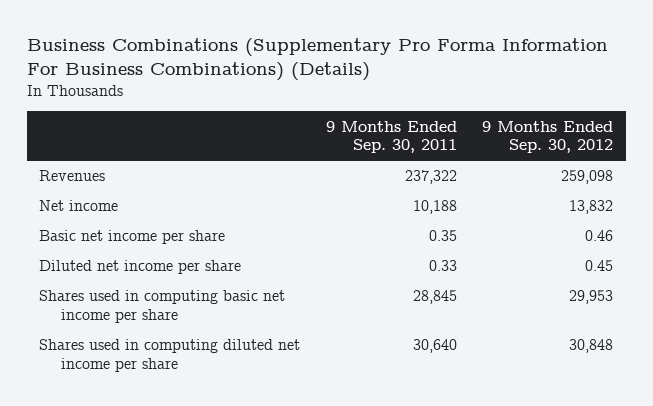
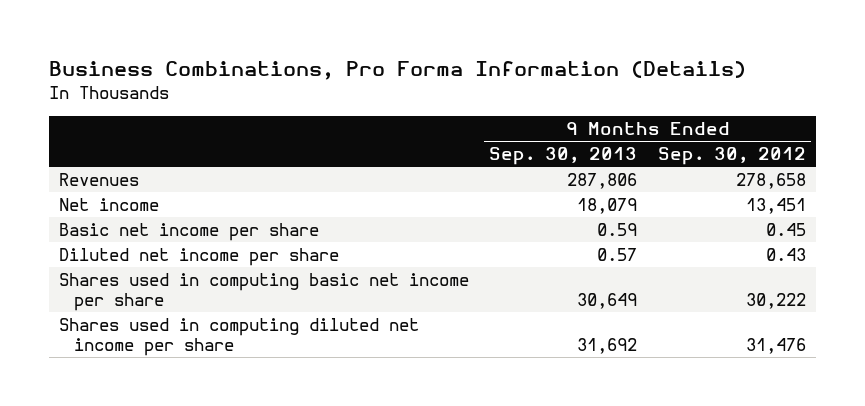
[26,37,608,81] Business Combinations (Supplementary Pro Forma Information For Business Combinations) (Details) -> [49,60,747,80] Business Combinations, Pro Forma Information (Details)
[325,120,457,154] 9 Months Ended Sep. 30, 2011 -> none
none -> [489,147,638,166] Sep. 30, 2013
[561,170,614,185] 259,098 -> [735,173,806,190] 278,658
[569,200,614,215] 13,832 -> [745,198,806,215] 13,451
[585,230,614,242] 0.46 -> [765,223,806,237] 0.45
[585,260,614,272] 0.45 -> [765,248,806,262] 0.43
[569,290,614,305] 29,953 -> [745,293,806,310] 30,222
[569,339,614,354] 30,848 -> [745,338,806,355] 31,476

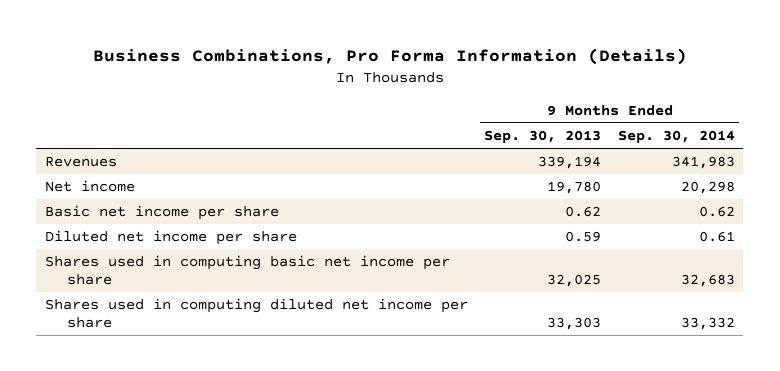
[657,147,806,166] Sep. 30, 2012 -> none
none -> [618,130,736,144] Sep. 30, 2014
[567,173,638,190] 287,806 -> [538,156,602,170] 339,194
[577,198,638,215] 18,079 -> [547,181,602,195] 19,780
[597,223,638,237] 0.59 -> [565,206,602,218] 0.62
[597,248,638,262] 0.57 -> [565,231,602,243] 0.59
[577,293,638,310] 30,649 -> [547,274,602,288] 32,025
[577,338,638,355] 31,692 -> [547,317,602,331] 33,303

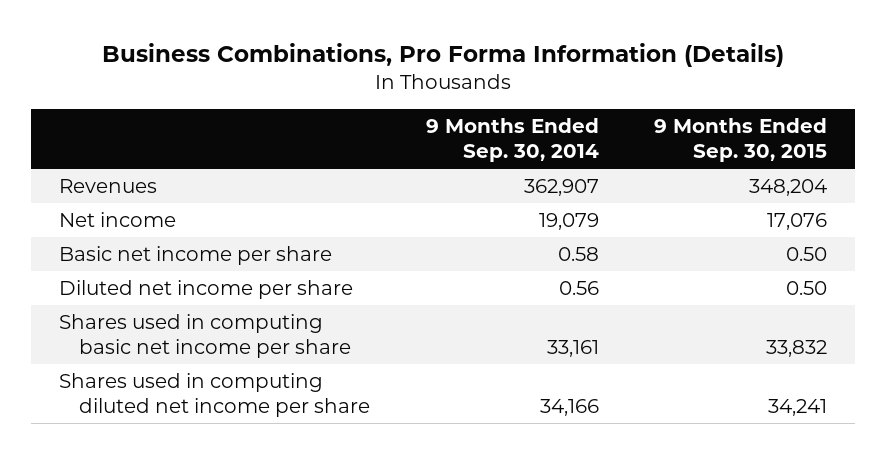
[484,130,602,144] Sep. 30, 2013 -> none
none -> [654,118,828,163] 9 Months Ended Sep. 30, 2015
[672,156,736,170] 341,983 -> [523,179,599,197] 362,907
[681,181,736,195] 20,298 -> [538,213,599,231] 19,079
[699,206,736,218] 0.62 -> [557,247,599,262] 0.58
[699,231,736,243] 0.61 -> [558,281,599,296] 0.56
[681,274,736,288] 32,683 -> [546,340,599,358] 33,161
[681,317,736,331] 33,332 -> [539,399,599,417] 34,166

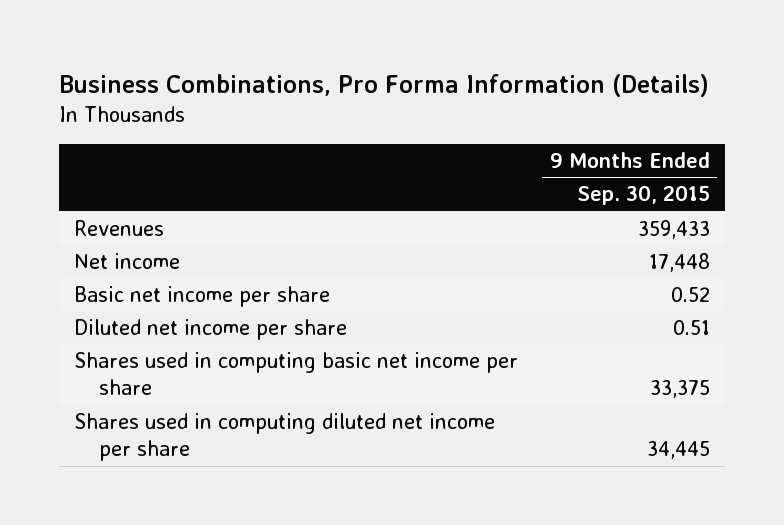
[425,118,599,163] 9 Months Ended Sep. 30, 2014 -> none
[749,179,828,197] 348,204 -> [637,220,710,240] 359,433
[767,213,828,231] 17,076 -> [648,253,710,273] 17,448
[786,247,828,262] 0.50 -> [670,287,710,303] 0.52
[786,281,828,296] 0.50 -> [672,320,710,336] 0.51
[766,340,828,358] 33,832 -> [649,380,710,399] 33,375
[768,399,828,417] 34,241 -> [646,441,710,460] 34,445

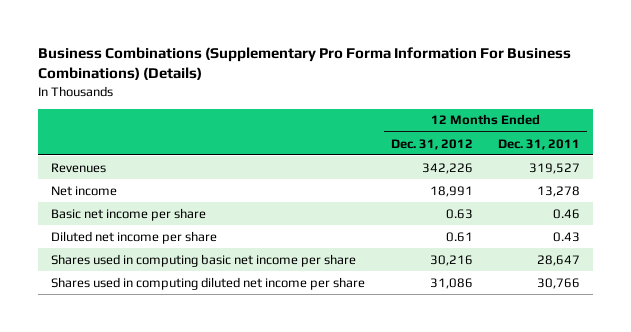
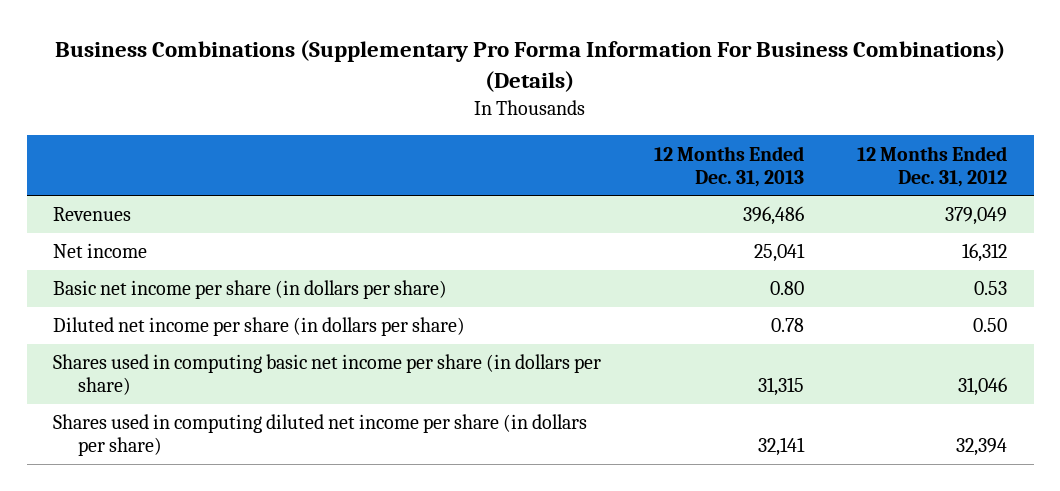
[498,138,581,150] Dec. 31, 2011 -> none
none -> [654,145,805,187] 12 Months Ended Dec. 31, 2013
[421,162,473,174] 342,226 -> [945,207,1008,226] 379,049
[429,185,473,197] 18,991 -> [962,243,1008,263] 16,312
[51,207,207,221] Basic net income per share -> [53,280,448,300] Basic net income per share (in dollars per share)
[445,208,473,219] 0.63 -> [974,281,1008,296] 0.53
[51,230,218,244] Diluted net income per share -> [53,317,466,337] Diluted net income per share (in dollars per share)
[445,231,473,242] 0.61 -> [973,318,1008,333] 0.50
[51,253,357,267] Shares used in computing basic net income per share -> [53,354,602,396] Shares used in computing basic net income per share (in dollars per share)
[429,254,473,266] 30,216 -> [958,377,1008,397] 31,046
[51,276,366,290] Shares used in computing diluted net income per share -> [53,414,588,457] Shares used in computing diluted net income per share (in dollars per share)
[429,277,473,289] 31,086 -> [956,438,1008,457] 32,394

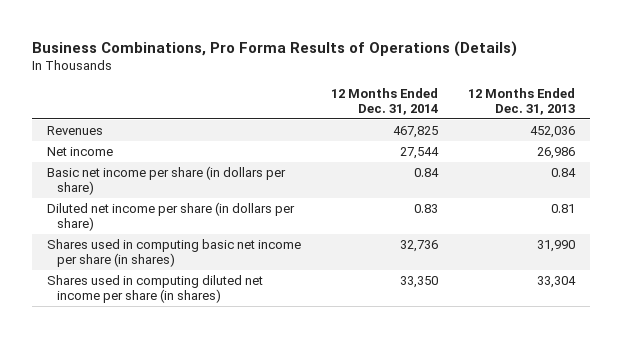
[55,40,1006,93] Business Combinations (Supplementary Pro Forma Information For Business Combinations) (Details) -> [32,40,518,57] Business Combinations, Pro Forma Results of Operations (Details)
[857,145,1008,187] 12 Months Ended Dec. 31, 2012 -> none
none -> [331,87,439,116] 12 Months Ended Dec. 31, 2014
[743,206,805,226] 396,486 -> [529,125,575,138] 452,036
[754,243,806,263] 25,041 -> [536,146,575,159] 26,986
[770,281,805,296] 0.80 -> [550,167,576,177] 0.84
[771,318,805,333] 0.78 -> [550,203,575,213] 0.81
[53,354,602,396] Shares used in computing basic net income per share (in dollars per share) -> [47,238,302,268] Shares used in computing basic net income per share (in shares)
[758,377,805,397] 31,315 -> [536,239,575,252] 31,990
[53,414,588,457] Shares used in computing diluted net income per share (in dollars per share) -> [47,274,264,304] Shares used in computing diluted net income per share (in shares)
[758,437,806,457] 32,141 -> [536,275,576,288] 33,304

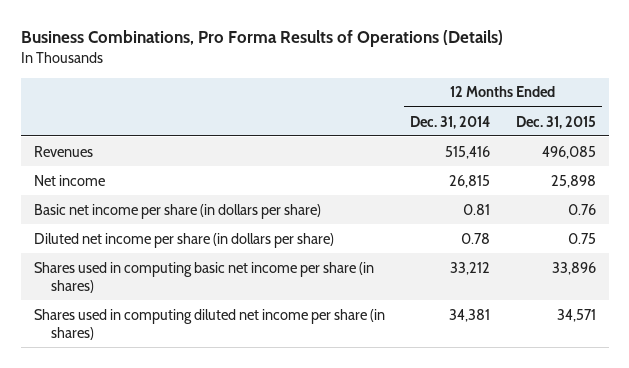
[467,87,575,116] 12 Months Ended Dec. 31, 2013 -> none
none -> [515,115,596,129] Dec. 31, 2015
[393,125,439,138] 467,825 -> [445,145,491,159] 515,416
[400,146,440,159] 27,544 -> [449,174,491,188] 26,815
[414,167,440,177] 0.84 -> [463,203,491,215] 0.81
[414,203,439,213] 0.83 -> [461,232,491,244] 0.78
[400,239,439,252] 32,736 -> [450,261,491,275] 33,212
[400,275,439,288] 33,350 -> [449,308,491,322] 34,381

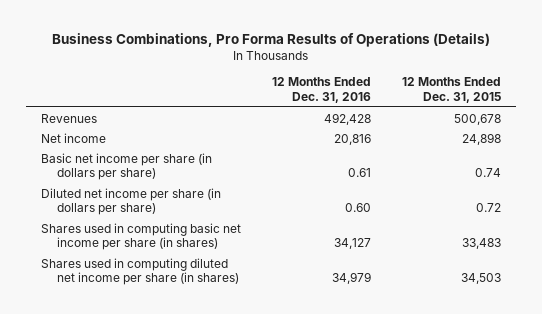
[410,115,491,129] Dec. 31, 2014 -> none
none -> [271,77,371,103] 12 Months Ended Dec. 31, 2016
[541,145,596,159] 496,085 -> [453,113,501,125] 500,678
[550,174,596,188] 25,898 -> [461,132,501,145] 24,898
[567,203,596,215] 0.76 -> [474,168,501,178] 0.74
[567,232,596,244] 0.75 -> [475,203,501,213] 0.72
[551,261,596,275] 33,896 -> [461,238,501,250] 33,483
[556,308,596,322] 34,571 -> [460,273,501,285] 34,503

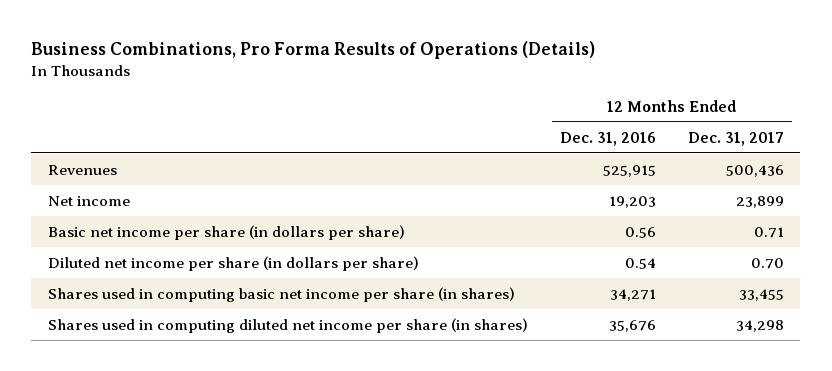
[401,77,501,103] 12 Months Ended Dec. 31, 2015 -> none
none -> [688,131,785,146] Dec. 31, 2017
[323,112,371,125] 492,428 -> [602,164,656,177] 525,915
[333,133,371,145] 20,816 -> [608,195,656,208] 19,203
[347,168,371,178] 0.61 -> [624,226,656,238] 0.56
[344,203,371,213] 0.60 -> [624,257,656,269] 0.54
[333,238,371,250] 34,127 -> [609,288,656,301] 34,271
[331,272,371,285] 34,979 -> [608,319,656,332] 35,676

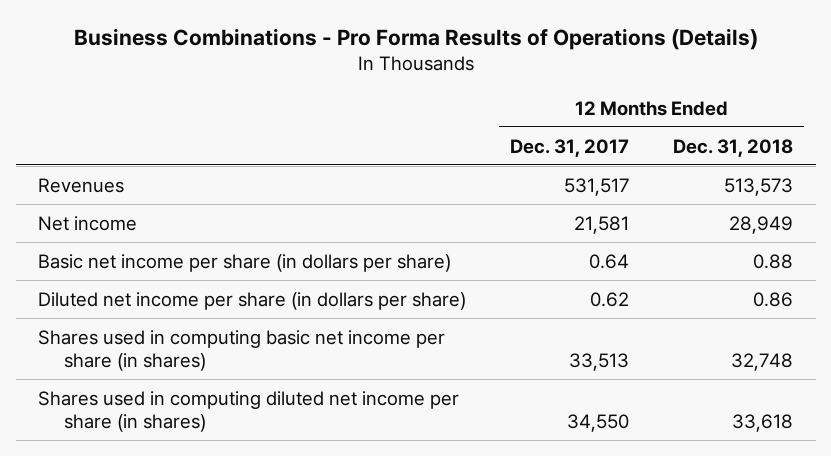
[31,41,596,60] Business Combinations, Pro Forma Results of Operations (Details) -> [73,27,758,50] Business Combinations - Pro Forma Results of Operations (Details)
[559,131,656,146] Dec. 31, 2016 -> none
none -> [673,138,794,157] Dec. 31, 2018
[726,164,785,177] 500,436 -> [564,177,630,196] 531,517
[736,195,785,208] 23,899 -> [574,215,630,234] 21,581
[754,226,785,238] 0.71 -> [589,253,630,269] 0.64
[751,257,785,269] 0.70 -> [590,291,630,307] 0.62
[739,288,785,301] 33,455 -> [569,353,630,372] 33,513
[736,319,785,332] 34,298 -> [567,414,630,433] 34,550

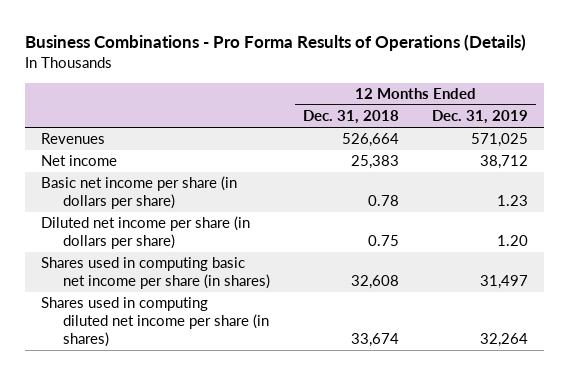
[510,138,630,157] Dec. 31, 2017 -> none
none -> [431,110,528,125] Dec. 31, 2019
[724,177,794,196] 513,573 -> [342,133,400,148] 526,664
[729,215,794,234] 28,949 -> [351,155,400,170] 25,383
[753,253,794,269] 0.88 -> [368,195,400,207] 0.78
[753,291,794,307] 0.86 -> [368,235,400,247] 0.75
[731,353,794,372] 32,748 -> [351,275,400,290] 32,608
[732,414,794,433] 33,618 -> [351,333,400,348] 33,674

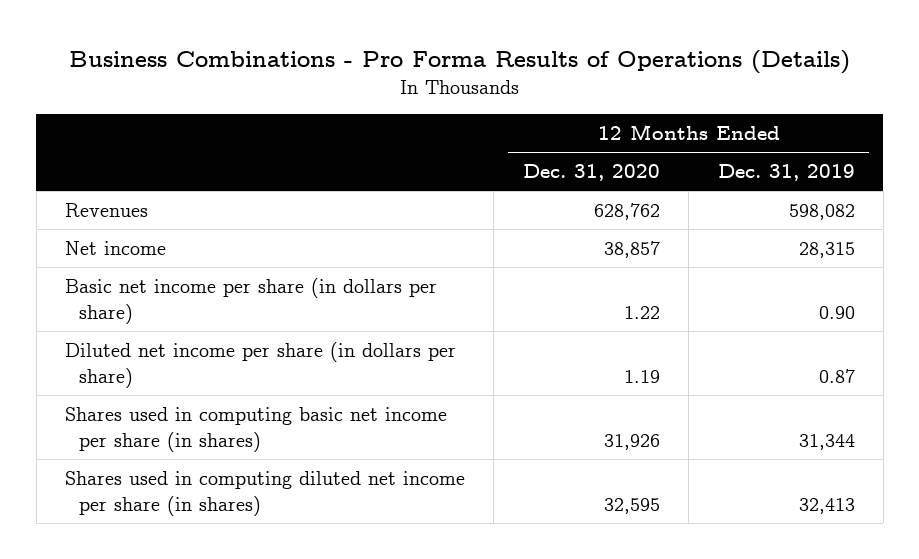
[303,110,400,125] Dec. 31, 2018 -> none
none -> [522,164,660,182] Dec. 31, 2020
[470,133,528,148] 571,025 -> [788,203,855,220] 598,082
[479,155,528,170] 38,712 -> [798,241,855,258] 28,315
[496,195,528,207] 1.23 -> [818,305,855,319] 0.90
[496,235,528,247] 1.20 -> [818,368,855,383] 0.87
[479,275,528,290] 31,497 -> [798,433,855,450] 31,344
[479,333,528,348] 32,264 -> [798,497,855,514] 32,413

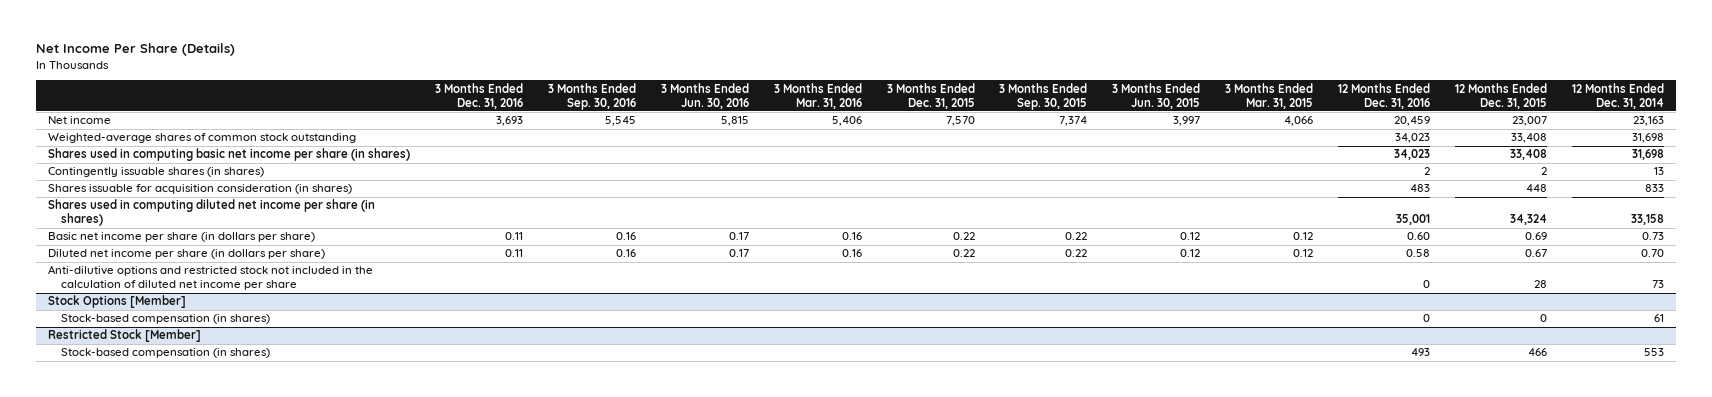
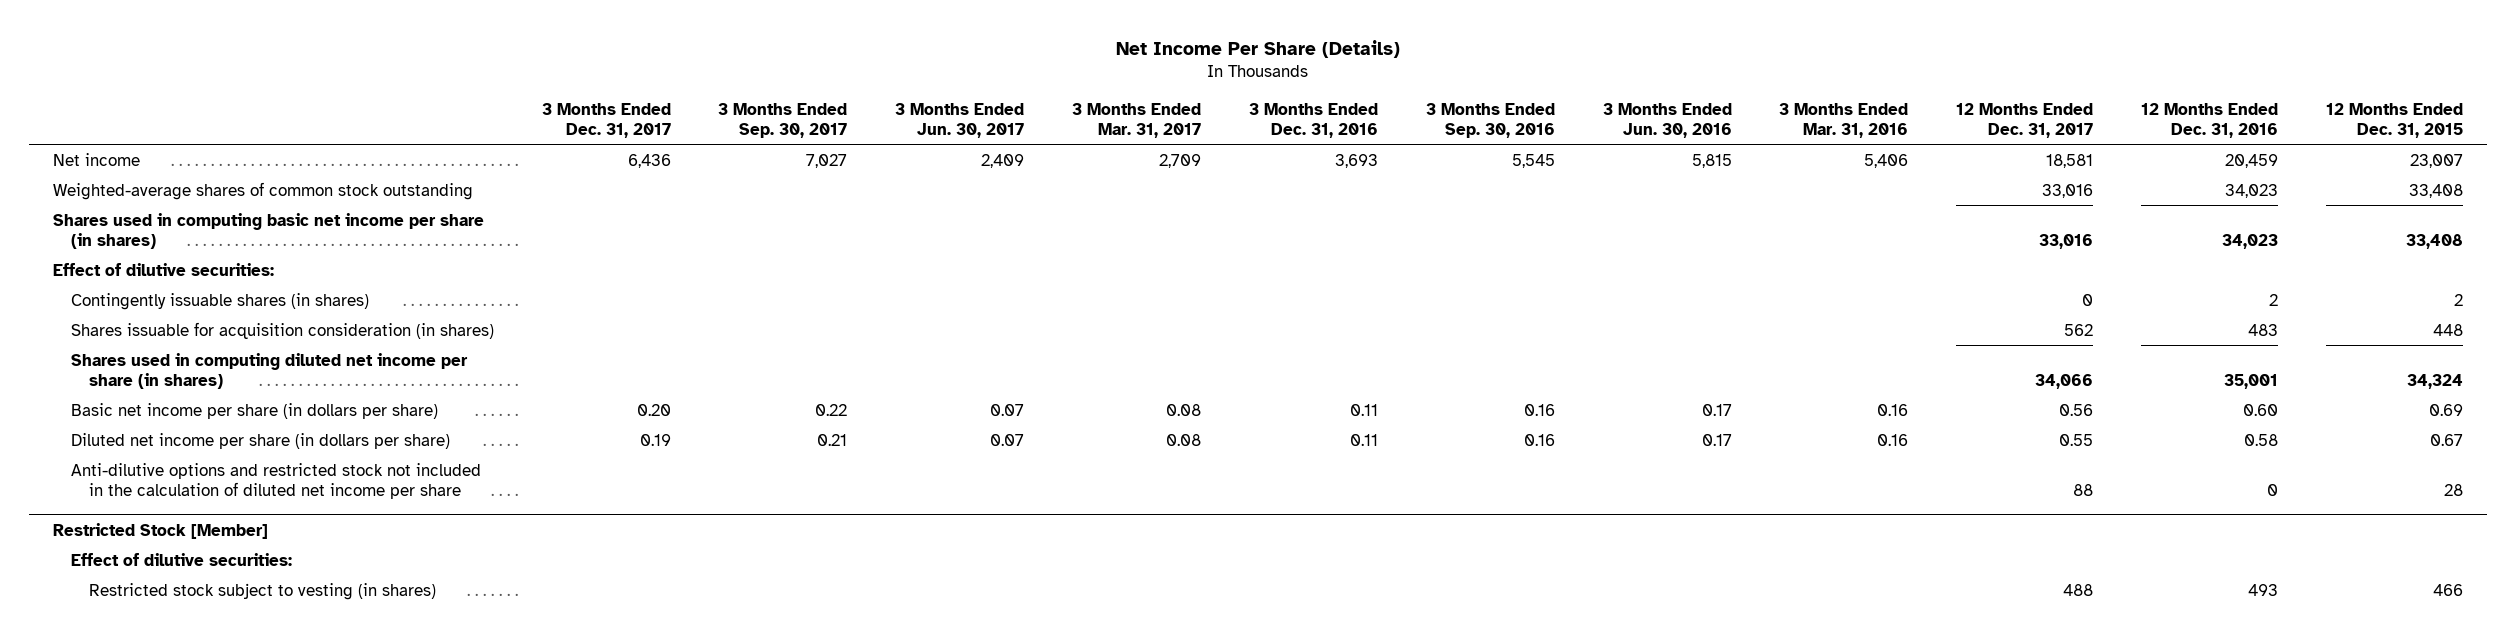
[886,82,975,109] 3 Months Ended Dec. 31, 2015 -> none
[999,82,1088,110] 3 Months Ended Sep. 30, 2015 -> none
[1112,82,1201,109] 3 Months Ended Jun. 30, 2015 -> none
[1225,82,1314,109] 3 Months Ended Mar. 31, 2015 -> none
[1571,82,1664,109] 12 Months Ended Dec. 31, 2014 -> none
none -> [541,102,671,138] 3 Months Ended Dec. 31, 2017
none -> [718,102,848,138] 3 Months Ended Sep. 30, 2017
none -> [895,102,1025,138] 3 Months Ended Jun. 30, 2017
none -> [1072,102,1202,138] 3 Months Ended Mar. 31, 2017
none -> [1956,102,2094,138] 12 Months Ended Dec. 31, 2017
none -> [53,262,275,276] Effect of dilutive securities:
[48,295,187,309] Stock Options [Member] -> none
[61,314,271,325] Stock-based compensation (in shares) -> none
none -> [70,552,292,566] Effect of dilutive securities:
[61,348,271,359] Stock-based compensation (in shares) -> [88,582,436,600] Restricted stock subject to vesting (in shares)

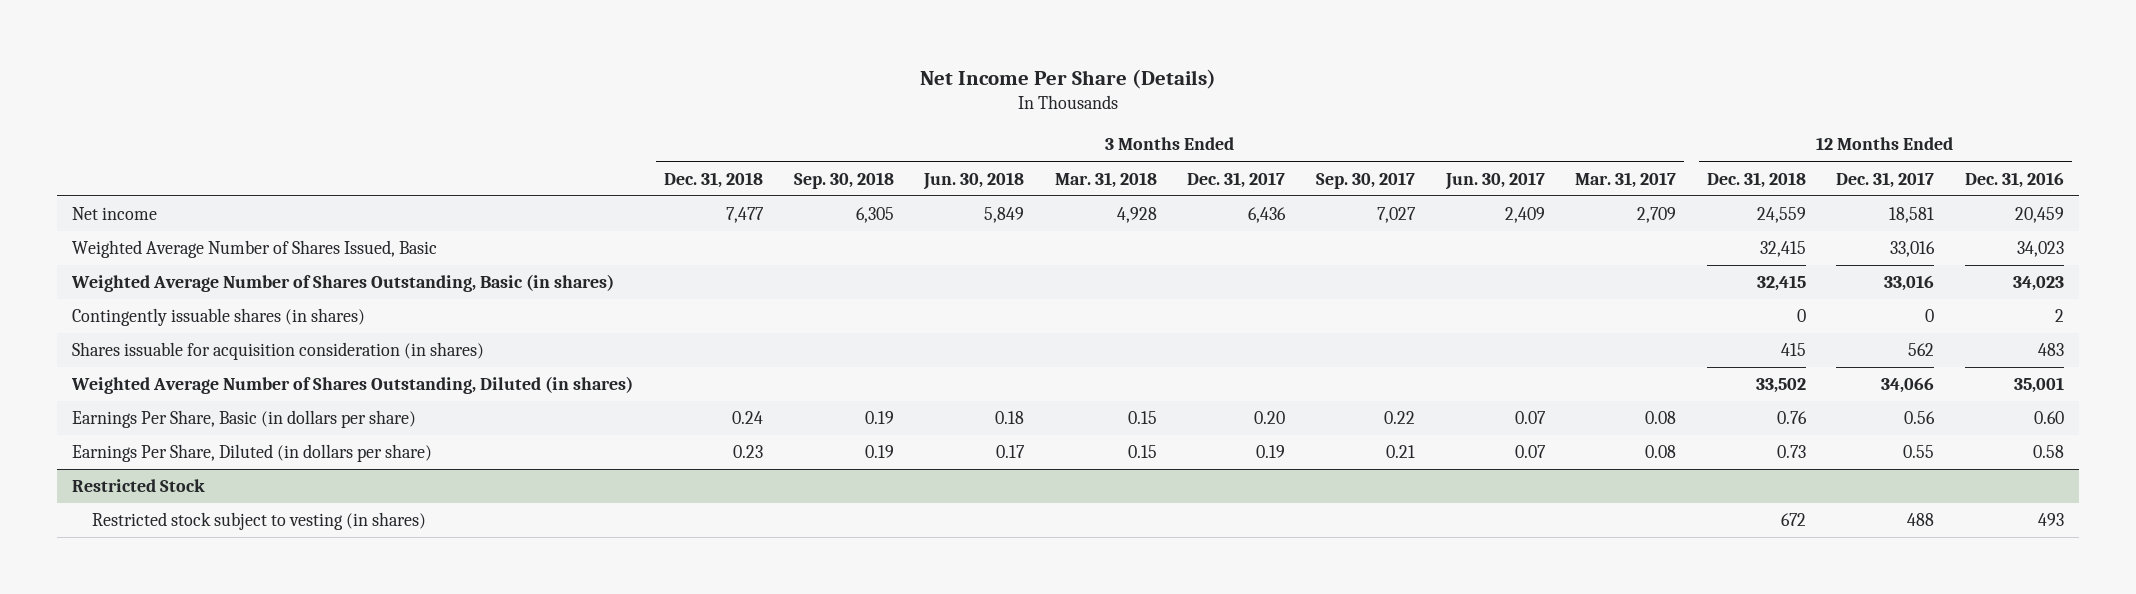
[1248,102,1378,138] 3 Months Ended Dec. 31, 2016 -> none
[1425,102,1555,138] 3 Months Ended Sep. 30, 2016 -> none
[1602,102,1732,138] 3 Months Ended Jun. 30, 2016 -> none
[1779,102,1909,138] 3 Months Ended Mar. 31, 2016 -> none
[2325,102,2463,138] 12 Months Ended Dec. 31, 2015 -> none
none -> [664,171,764,188] Dec. 31, 2018
none -> [793,171,894,189] Sep. 30, 2018
none -> [923,171,1025,190] Jun. 30, 2018
none -> [1054,171,1157,188] Mar. 31, 2018
none -> [1706,171,1806,188] Dec. 31, 2018
[53,262,275,276] Effect of dilutive securities: -> none
[53,181,474,200] Weighted-average shares of common stock outstanding -> [72,240,438,259] Weighted Average Number of Shares Issued, Basic
[53,212,485,249] Shares used in computing basic net income per share (in shares) -> [71,274,615,293] Weighted Average Number of Shares Outstanding, Basic (in shares)
[70,462,481,499] Anti-dilutive options and restricted stock not included in the calculation of diluted net income per share -> none
[70,552,292,566] Effect of dilutive securities: -> none
[70,352,468,389] Shares used in computing diluted net income per share (in shares) -> [71,376,634,395] Weighted Average Number of Shares Outstanding, Diluted (in shares)
[70,402,438,419] Basic net income per share (in dollars per share) -> [72,410,417,429] Earnings Per Share, Basic (in dollars per share)
[70,432,450,449] Diluted net income per share (in dollars per share) -> [72,444,433,463] Earnings Per Share, Diluted (in dollars per share)
[53,522,269,539] Restricted Stock [Member] -> [72,479,206,493] Restricted Stock

